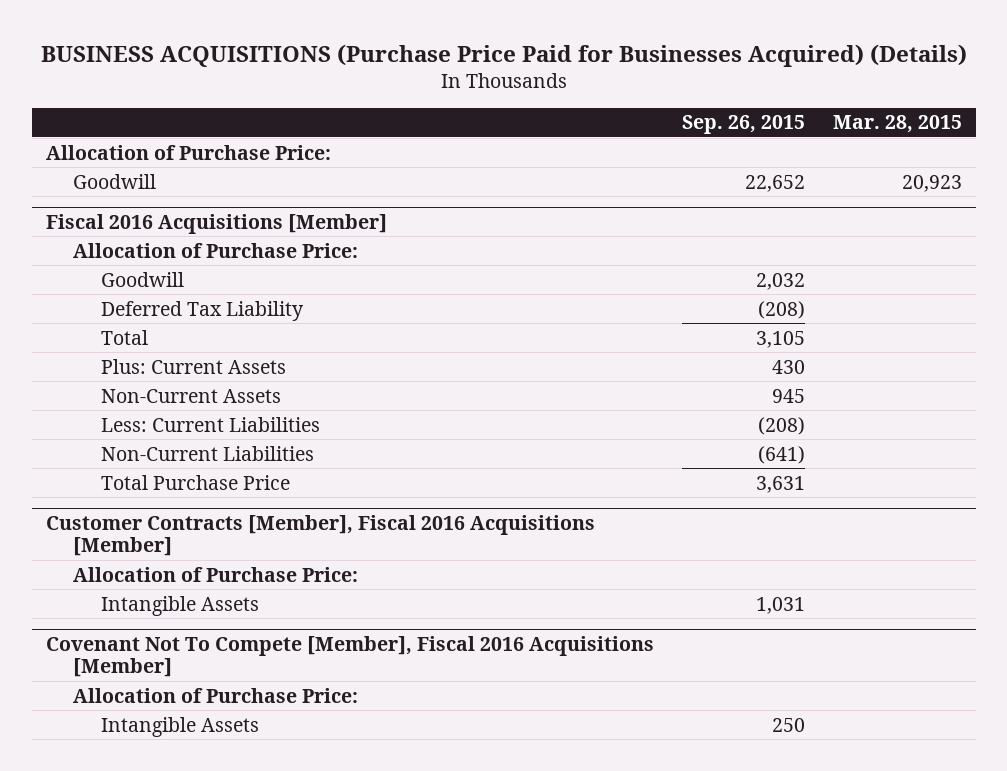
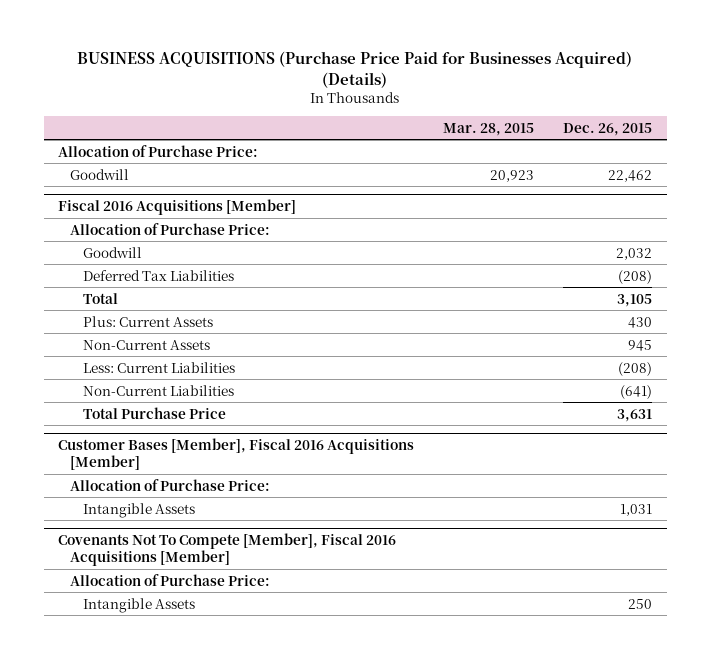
[681,115,805,135] Sep. 26, 2015 -> none
none -> [563,122,653,136] Dec. 26, 2015
[100,300,304,321] Deferred Tax Liability -> [82,269,234,281] Deferred Tax Liabilities
[45,514,595,557] Customer Contracts [Member], Fiscal 2016 Acquisitions [Member] -> [58,437,415,470] Customer Bases [Member], Fiscal 2016 Acquisitions [Member]
[45,635,654,678] Covenant Not To Compete [Member], Fiscal 2016 Acquisitions [Member] -> [58,532,397,566] Covenants Not To Compete [Member], Fiscal 2016 Acquisitions [Member]

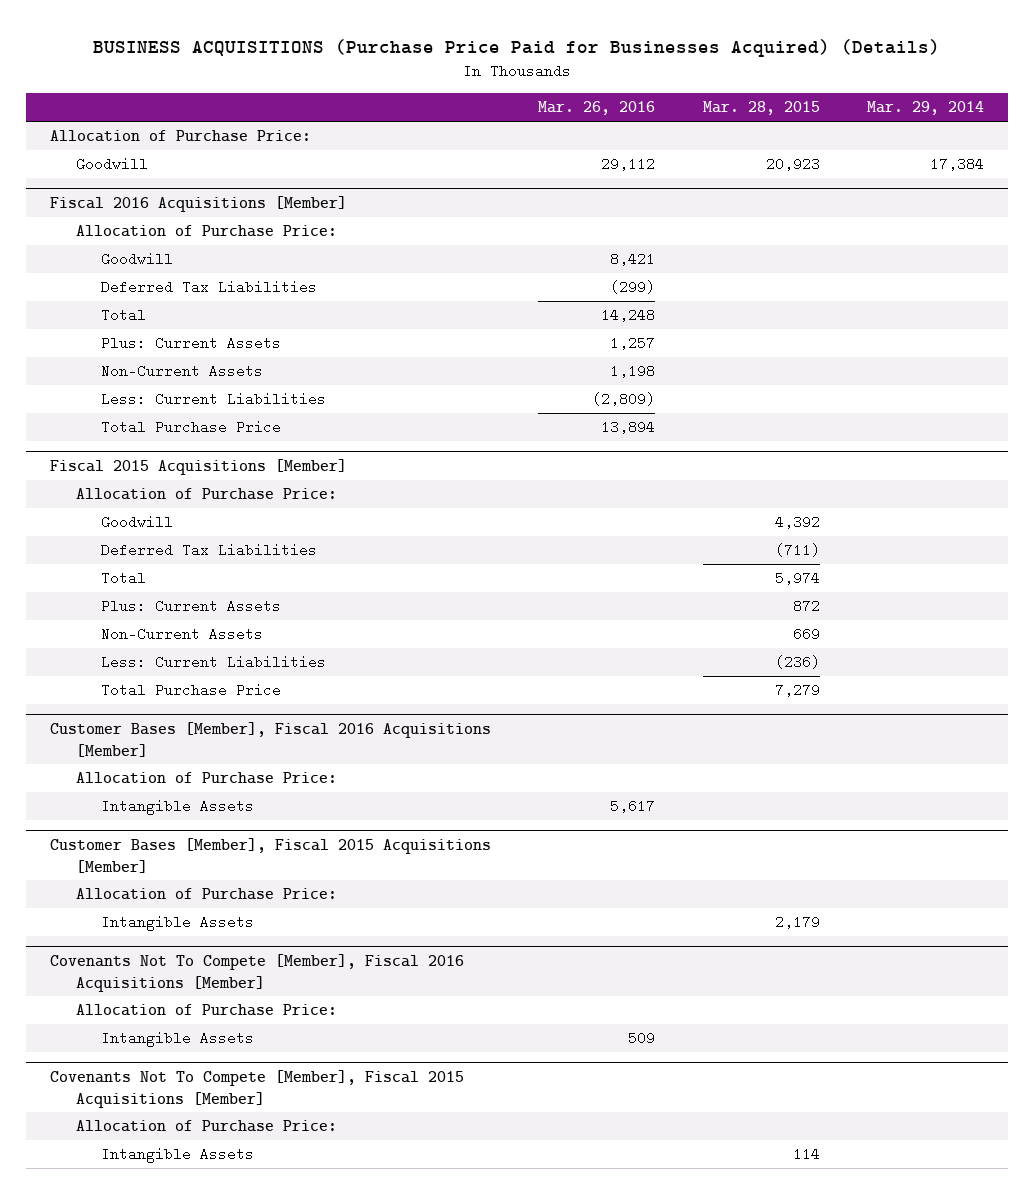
[563,122,653,136] Dec. 26, 2015 -> none
none -> [538,101,656,116] Mar. 26, 2016
none -> [867,101,985,116] Mar. 29, 2014
[82,384,234,396] Non-Current Liabilities -> none
none -> [49,459,347,476] Fiscal 2015 Acquisitions [Member]
none -> [75,488,337,501] Allocation of Purchase Price:
none -> [101,515,174,530] Goodwill
none -> [101,543,318,558] Deferred Tax Liabilities
none -> [101,571,147,586] Total
none -> [101,599,282,614] Plus: Current Assets
none -> [101,627,264,642] Non-Current Assets
none -> [101,655,327,670] Less: Current Liabilities
none -> [101,683,282,698] Total Purchase Price
none -> [49,838,491,873] Customer Bases [Member], Fiscal 2015 Acquisitions [Member]
none -> [75,888,337,901] Allocation of Purchase Price:
none -> [101,915,255,932] Intangible Assets
none -> [49,1070,464,1108] Covenants Not To Compete [Member], Fiscal 2015 Acquisitions [Member]
none -> [75,1120,337,1133] Allocation of Purchase Price:
none -> [101,1147,255,1164] Intangible Assets

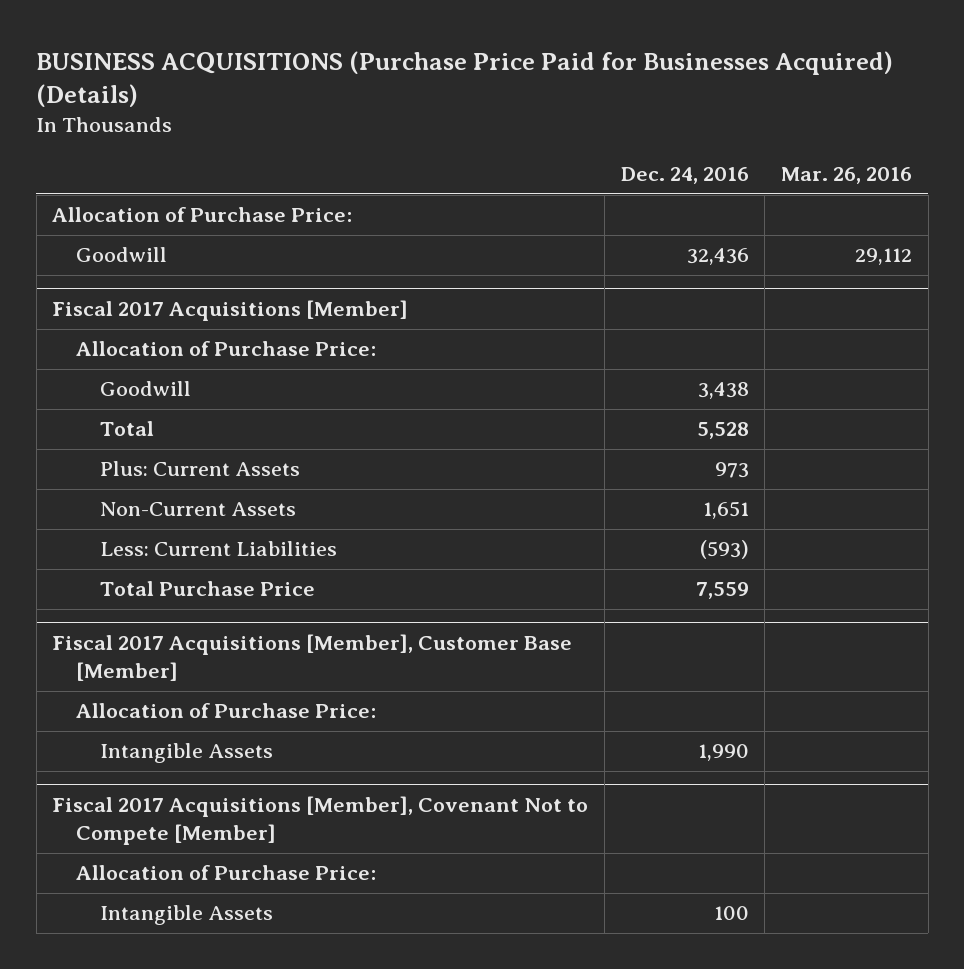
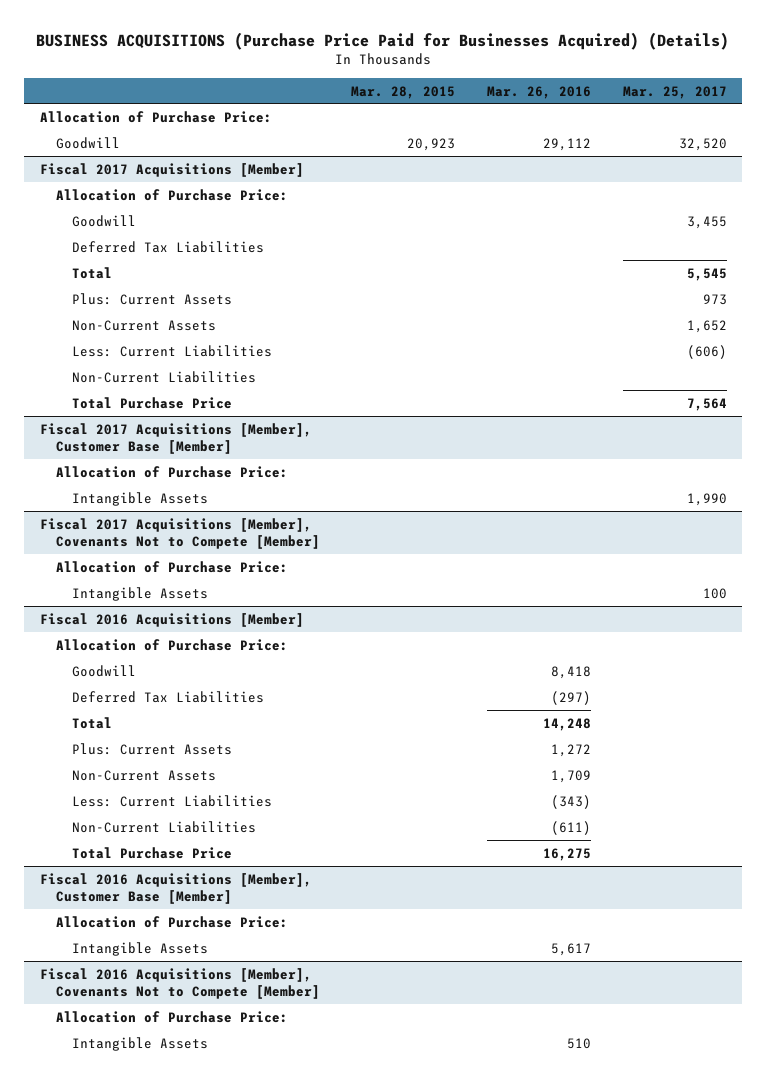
[620,167,749,185] Dec. 24, 2016 -> none
none -> [351,85,456,99] Mar. 28, 2015
none -> [622,85,727,99] Mar. 25, 2017
none -> [71,240,264,253] Deferred Tax Liabilities
none -> [71,370,256,383] Non-Current Liabilities
[52,796,589,846] Fiscal 2017 Acquisitions [Member], Covenant Not to Compete [Member] -> [40,517,320,549] Fiscal 2017 Acquisitions [Member], Covenants Not to Compete [Member]
none -> [40,612,305,627] Fiscal 2016 Acquisitions [Member]
none -> [55,638,288,651] Allocation of Purchase Price:
none -> [71,664,136,677] Goodwill
none -> [71,690,264,703] Deferred Tax Liabilities
none -> [71,716,112,729] Total
none -> [71,742,232,755] Plus: Current Assets
none -> [71,769,216,781] Non-Current Assets
none -> [71,794,272,807] Less: Current Liabilities
none -> [71,820,256,833] Non-Current Liabilities
none -> [71,846,232,859] Total Purchase Price
none -> [40,872,313,904] Fiscal 2016 Acquisitions [Member], Customer Base [Member]
none -> [55,915,288,928] Allocation of Purchase Price:
none -> [71,941,208,956] Intangible Assets
none -> [40,967,320,999] Fiscal 2016 Acquisitions [Member], Covenants Not to Compete [Member]
none -> [55,1010,288,1023] Allocation of Purchase Price:
none -> [71,1036,208,1051] Intangible Assets

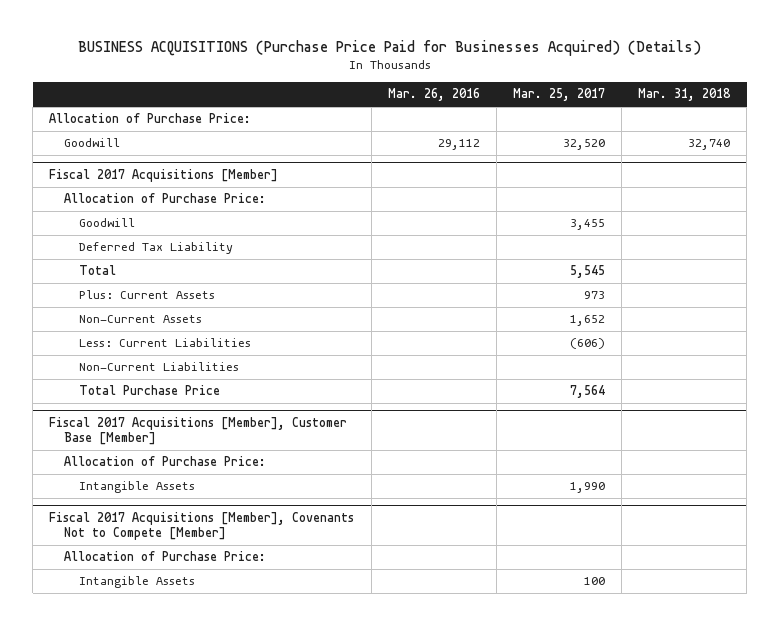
[351,85,456,99] Mar. 28, 2015 -> none
none -> [638,88,732,102] Mar. 31, 2018
[71,240,264,253] Deferred Tax Liabilities -> [78,242,233,255] Deferred Tax Liability
[40,612,305,627] Fiscal 2016 Acquisitions [Member] -> none
[55,638,288,651] Allocation of Purchase Price: -> none
[71,664,136,677] Goodwill -> none
[71,690,264,703] Deferred Tax Liabilities -> none
[71,716,112,729] Total -> none
[71,742,232,755] Plus: Current Assets -> none
[71,769,216,781] Non-Current Assets -> none
[71,794,272,807] Less: Current Liabilities -> none
[71,820,256,833] Non-Current Liabilities -> none
[71,846,232,859] Total Purchase Price -> none
[40,872,313,904] Fiscal 2016 Acquisitions [Member], Customer Base [Member] -> none
[55,915,288,928] Allocation of Purchase Price: -> none
[71,941,208,956] Intangible Assets -> none
[40,967,320,999] Fiscal 2016 Acquisitions [Member], Covenants Not to Compete [Member] -> none
[55,1010,288,1023] Allocation of Purchase Price: -> none
[71,1036,208,1051] Intangible Assets -> none

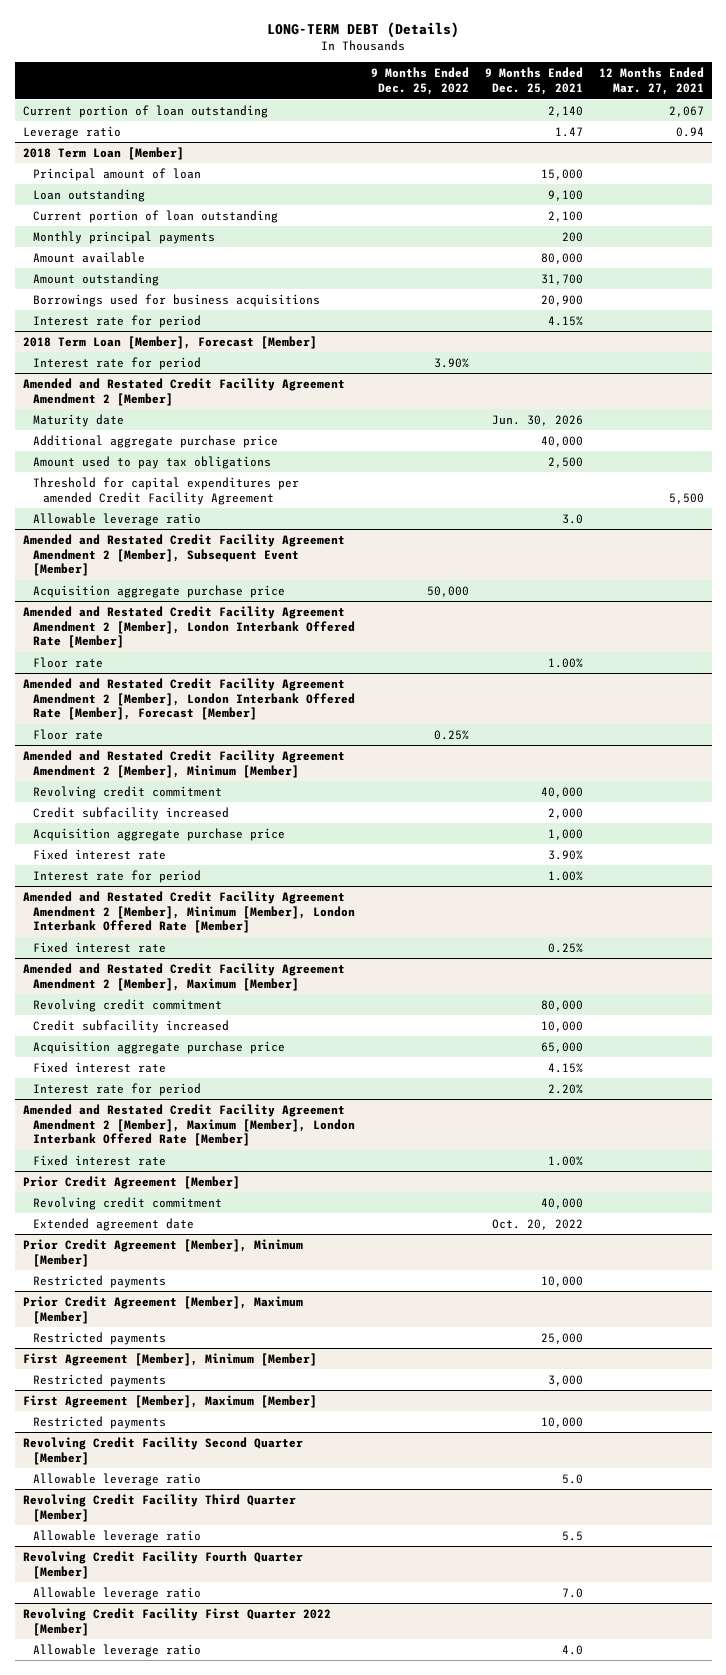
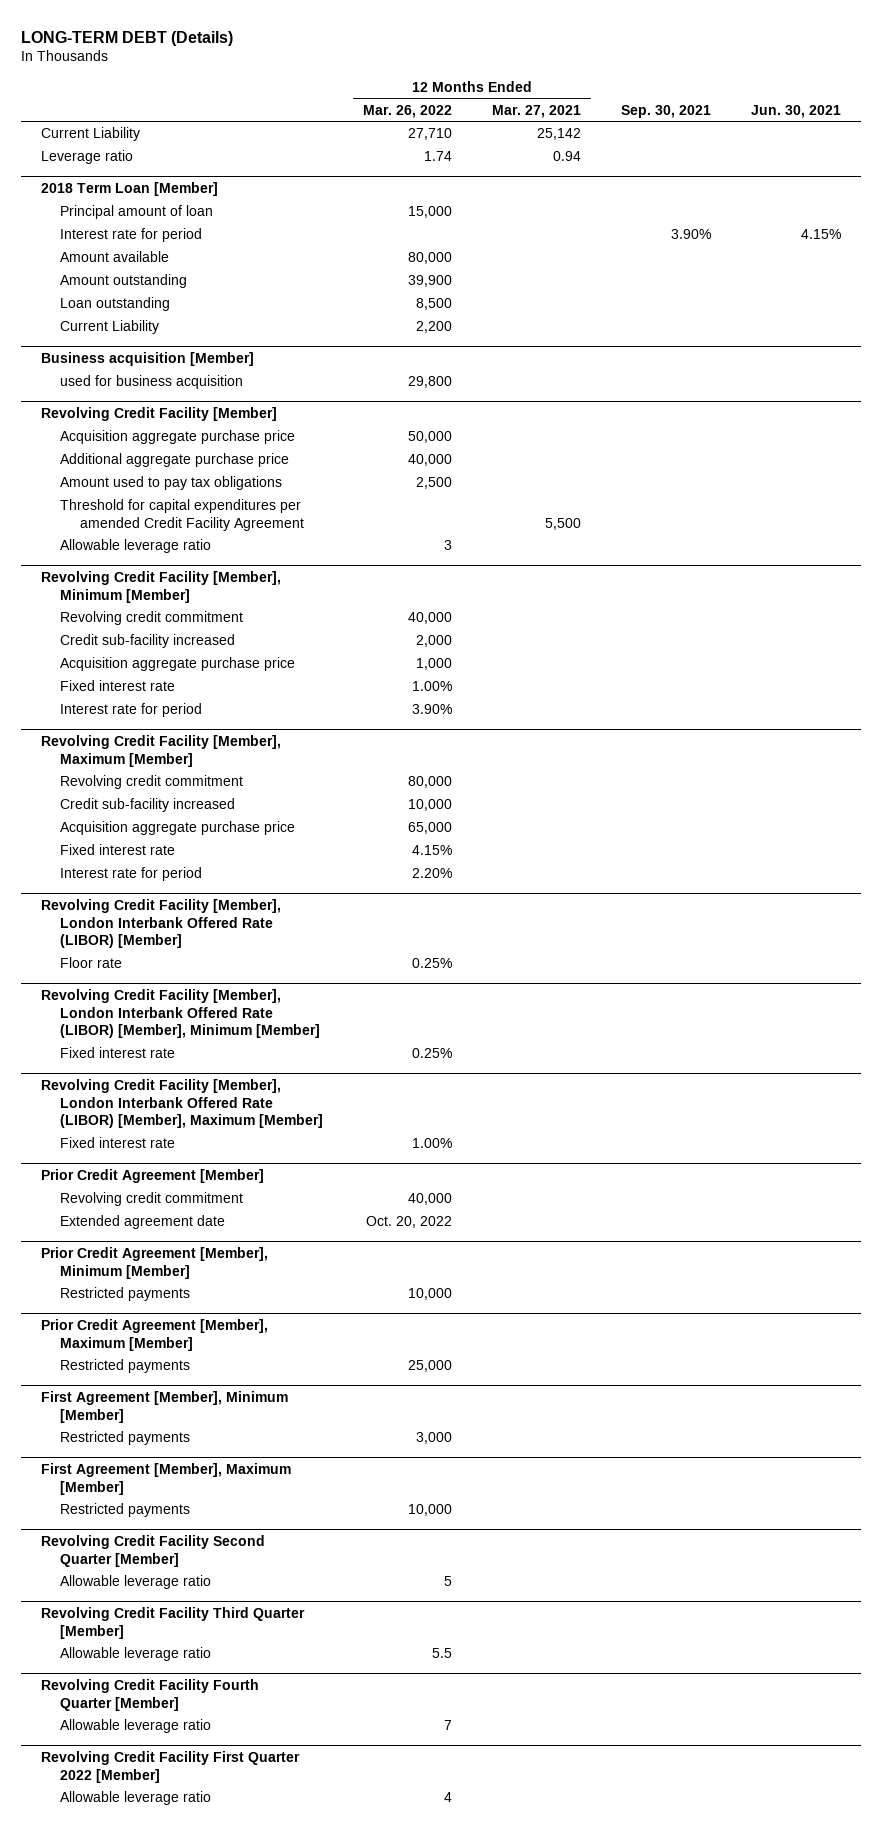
[370,67,469,96] 9 Months Ended Dec. 25, 2022 -> none
[484,67,583,96] 9 Months Ended Dec. 25, 2021 -> none
none -> [363,104,453,118] Mar. 26, 2022
none -> [621,104,712,118] Sep. 30, 2021
none -> [751,104,842,118] Jun. 30, 2021
[22,104,268,118] Current portion of loan outstanding -> none
none -> [40,127,140,142] Current Liability
[33,209,279,223] Current portion of loan outstanding -> none
[33,230,216,244] Monthly principal payments -> none
[33,314,202,328] Interest rate for period -> [60,228,203,243] Interest rate for period
[33,293,321,307] Borrowings used for business acquisitions -> none
[22,335,317,349] 2018 Term Loan [Member], Forecast [Member] -> none
[33,356,202,370] Interest rate for period -> none
[33,413,125,427] Maturity date -> none
[33,188,146,202] Loan outstanding -> [60,297,171,312] Loan outstanding
none -> [60,320,160,335] Current Liability
none -> [40,352,254,367] Business acquisition [Member]
none -> [60,375,244,390] used for business acquisition
[22,377,345,406] Amended and Restated Credit Facility Agreement Amendment 2 [Member] -> [40,407,277,422] Revolving Credit Facility [Member]
none -> [60,430,296,445] Acquisition aggregate purchase price
[22,533,345,577] Amended and Restated Credit Facility Agreement Amendment 2 [Member], Subsequent Event [Member] -> none
[33,584,286,598] Acquisition aggregate purchase price -> none
[22,605,356,649] Amended and Restated Credit Facility Agreement Amendment 2 [Member], London Interbank Offered Rate [Member] -> none
[33,656,104,668] Floor rate -> none
[22,677,356,721] Amended and Restated Credit Facility Agreement Amendment 2 [Member], London Interbank Offered Rate [Member], Forecast [Member] -> none
[33,728,104,740] Floor rate -> none
[22,749,345,778] Amended and Restated Credit Facility Agreement Amendment 2 [Member], Minimum [Member] -> none
[33,785,223,799] Revolving credit commitment -> none
[33,806,230,820] Credit subfacility increased -> none
[33,827,286,841] Acquisition aggregate purchase price -> none
[33,848,167,860] Fixed interest rate -> none
[33,869,202,883] Interest rate for period -> none
[22,890,356,934] Amended and Restated Credit Facility Agreement Amendment 2 [Member], Minimum [Member], London Interbank Offered Rate [Member] -> none
[33,941,167,953] Fixed interest rate -> none
[22,962,345,991] Amended and Restated Credit Facility Agreement Amendment 2 [Member], Maximum [Member] -> none
[33,998,223,1012] Revolving credit commitment -> none
[33,1019,230,1033] Credit subfacility increased -> none
[33,1040,286,1054] Acquisition aggregate purchase price -> none
[33,1061,167,1073] Fixed interest rate -> none
[33,1082,202,1096] Interest rate for period -> none
[22,1103,356,1147] Amended and Restated Credit Facility Agreement Amendment 2 [Member], Maximum [Member], London Interbank Offered Rate [Member] -> none
[33,1154,167,1166] Fixed interest rate -> none
none -> [40,571,281,603] Revolving Credit Facility [Member], Minimum [Member]
none -> [60,611,244,626] Revolving credit commitment
none -> [60,634,236,649] Credit sub-facility increased
none -> [60,657,296,672] Acquisition aggregate purchase price
none -> [60,680,176,692] Fixed interest rate
none -> [60,703,203,718] Interest rate for period
none -> [40,735,281,767] Revolving Credit Facility [Member], Maximum [Member]
none -> [60,775,244,790] Revolving credit commitment
none -> [60,798,236,813] Credit sub-facility increased
none -> [60,821,296,836] Acquisition aggregate purchase price
none -> [60,844,176,856] Fixed interest rate
none -> [60,867,203,882] Interest rate for period
none -> [40,899,281,949] Revolving Credit Facility [Member], London Interbank Offered Rate (LIBOR) [Member]
none -> [60,957,123,969] Floor rate
none -> [40,989,321,1039] Revolving Credit Facility [Member], London Interbank Offered Rate (LIBOR) [Member], Minimum [Member]
none -> [60,1047,176,1059] Fixed interest rate
none -> [40,1079,324,1129] Revolving Credit Facility [Member], London Interbank Offered Rate (LIBOR) [Member], Maximum [Member]
none -> [60,1137,176,1149] Fixed interest rate

